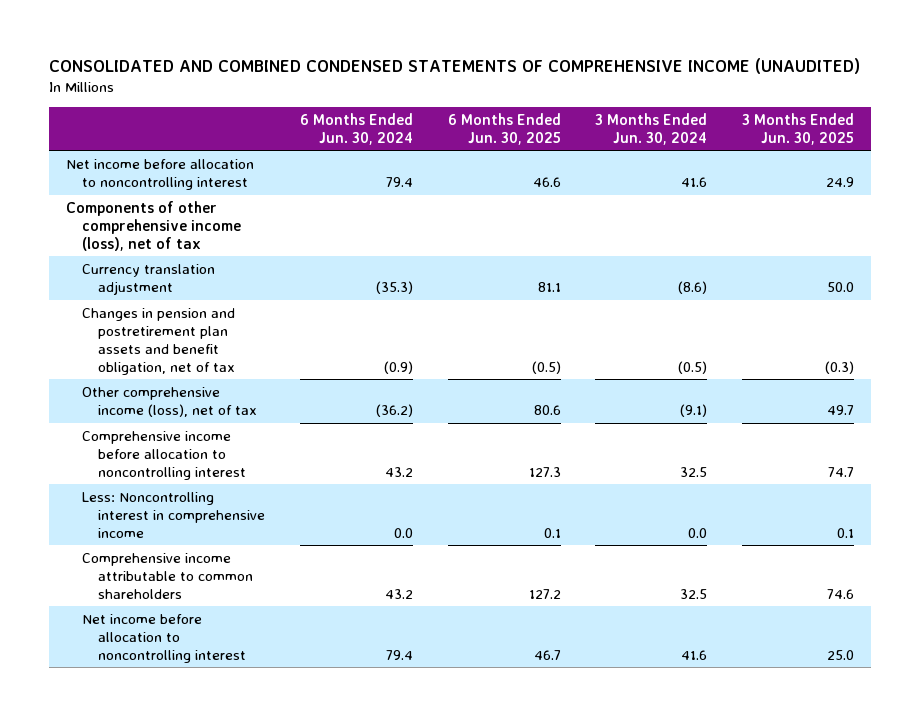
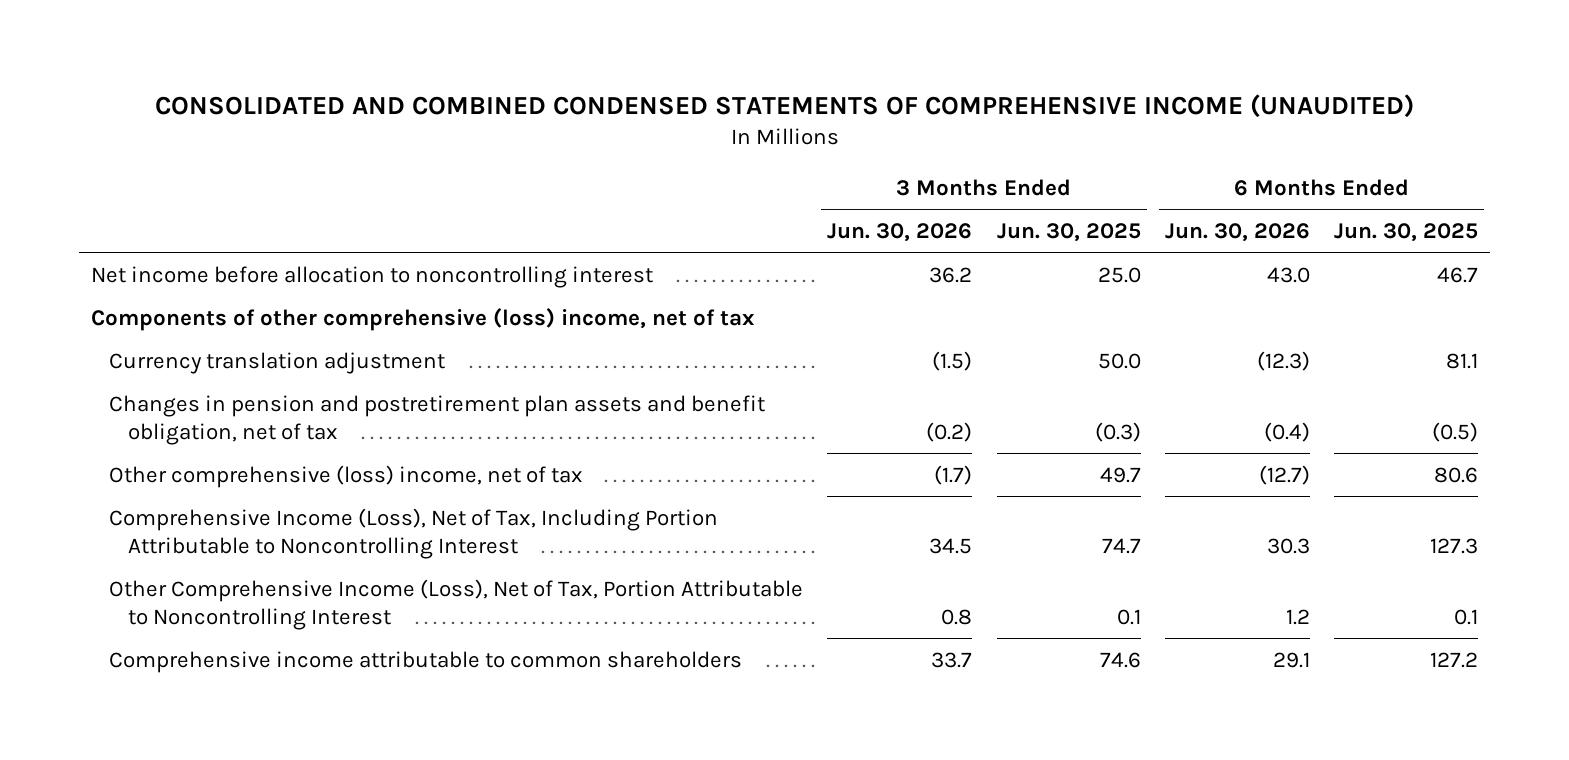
[299,112,413,145] 6 Months Ended Jun. 30, 2024 -> none
[595,112,708,145] 3 Months Ended Jun. 30, 2024 -> none
none -> [827,223,973,243] Jun. 30, 2026
none -> [1164,223,1310,243] Jun. 30, 2026
[66,158,255,190] Net income before allocation to noncontrolling interest -> none
[82,613,247,663] Net income before allocation to noncontrolling interest -> [90,265,653,288] Net income before allocation to noncontrolling interest
[66,200,242,251] Components of other comprehensive income (loss), net of tax -> [90,307,755,331] Components of other comprehensive (loss) income, net of tax
[82,386,258,417] Other comprehensive income (loss), net of tax -> [109,464,584,488] Other comprehensive (loss) income, net of tax
[82,430,247,480] Comprehensive income before allocation to noncontrolling interest -> [109,507,719,560] Comprehensive Income (Loss), Net of Tax, Including Portion Attributable to Noncontrolling Interest
[82,491,266,538] Less: Noncontrolling interest in comprehensive income -> [109,578,804,631] Other Comprehensive Income (Loss), Net of Tax, Portion Attributable to Noncontrolling Interest

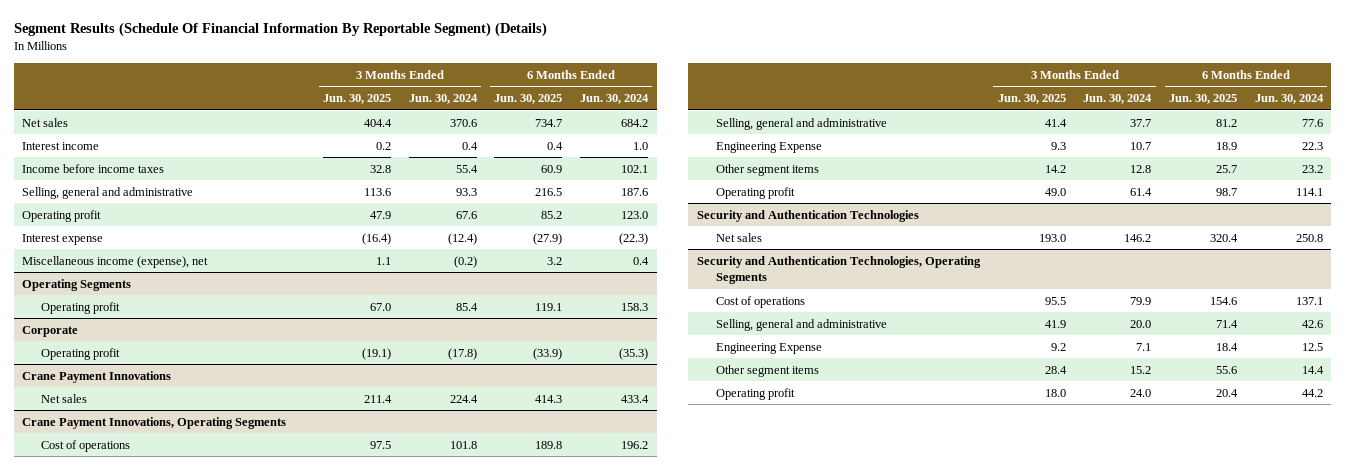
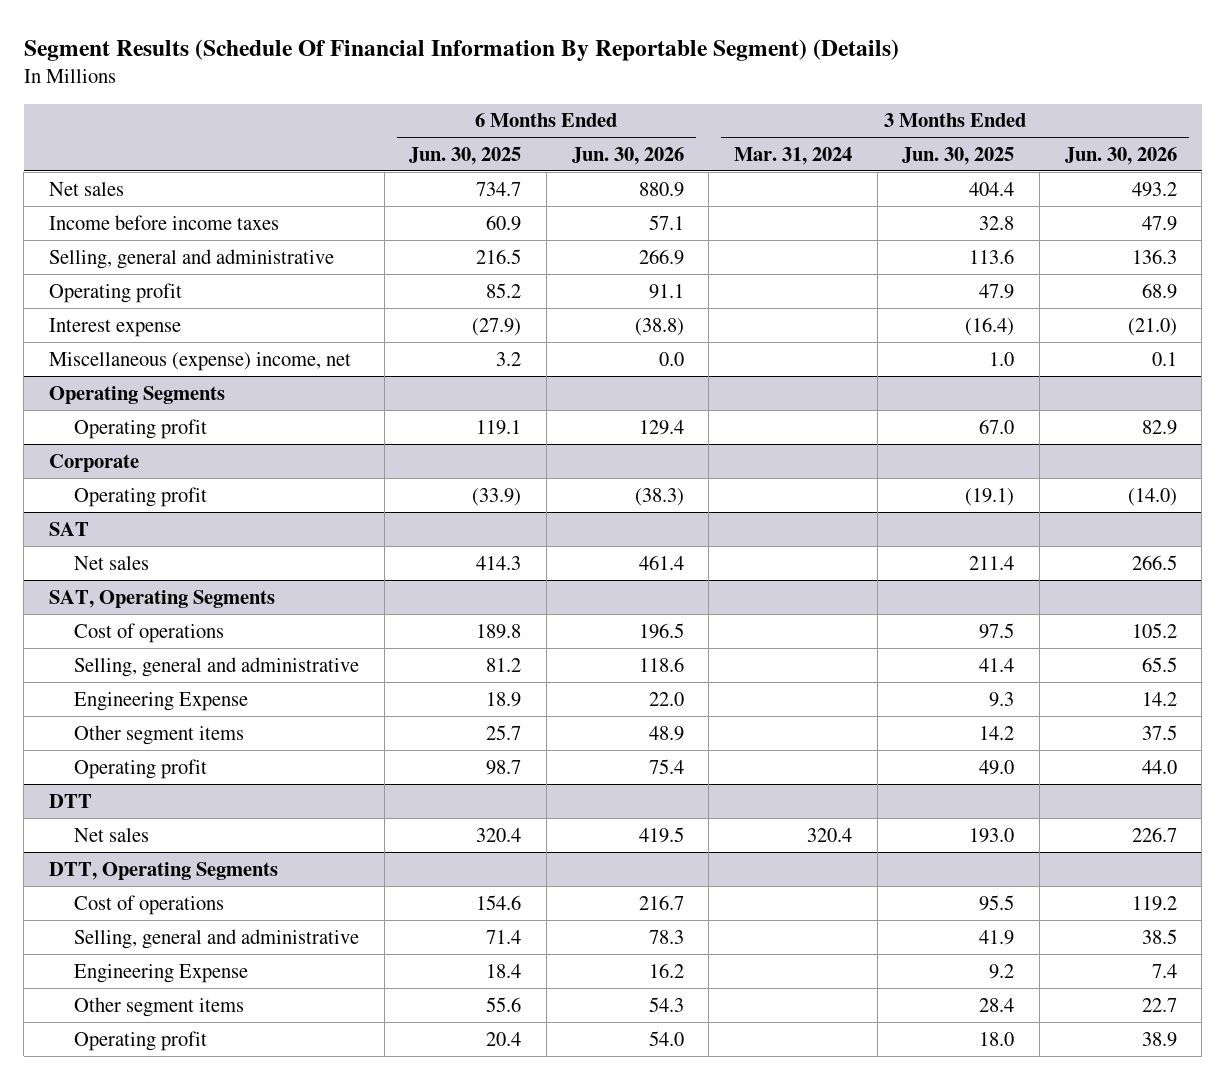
[408,94,478,105] Jun. 30, 2024 -> none
[579,94,649,105] Jun. 30, 2024 -> none
none -> [571,146,684,165] Jun. 30, 2026
none -> [733,146,852,165] Mar. 31, 2024
none -> [1064,146,1177,165] Jun. 30, 2026
[22,141,100,150] Interest income -> none
[22,255,209,268] Miscellaneous income (expense), net -> [48,351,351,371] Miscellaneous (expense) income, net
[375,256,391,265] 1.1 -> [989,351,1015,366] 1.0
[22,370,172,383] Crane Payment Innovations -> none
none -> [48,521,89,536] SAT
[22,416,287,429] Crane Payment Innovations, Operating Segments -> none
none -> [48,589,275,608] SAT, Operating Segments
[697,209,920,222] Security and Authentication Technologies -> [48,793,92,808] DTT
[697,255,982,285] Security and Authentication Technologies, Operating Segments -> none
none -> [48,861,278,880] DTT, Operating Segments

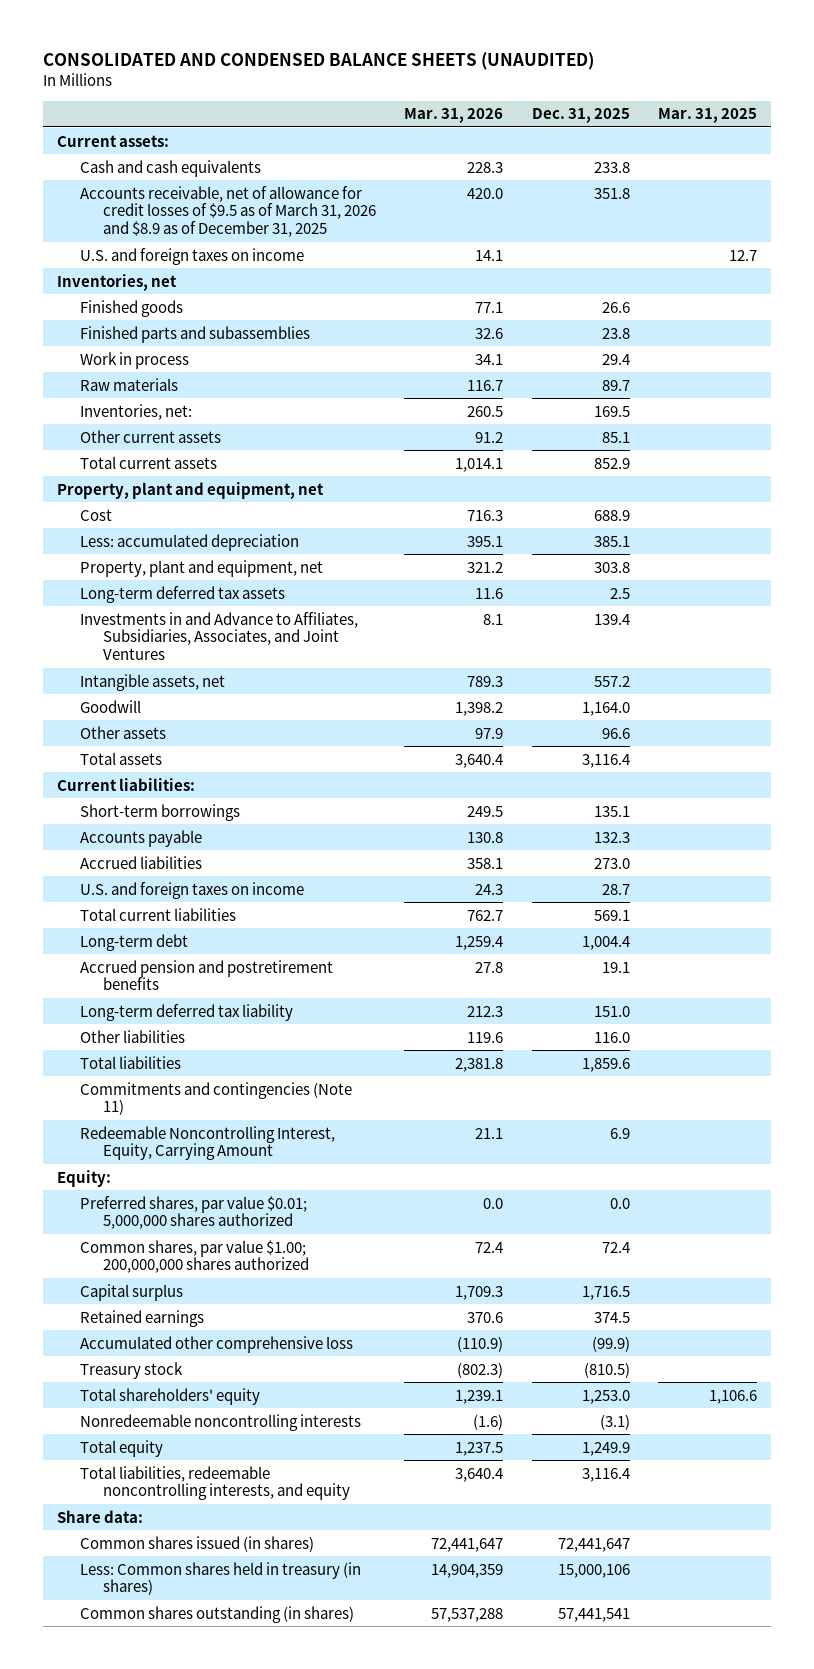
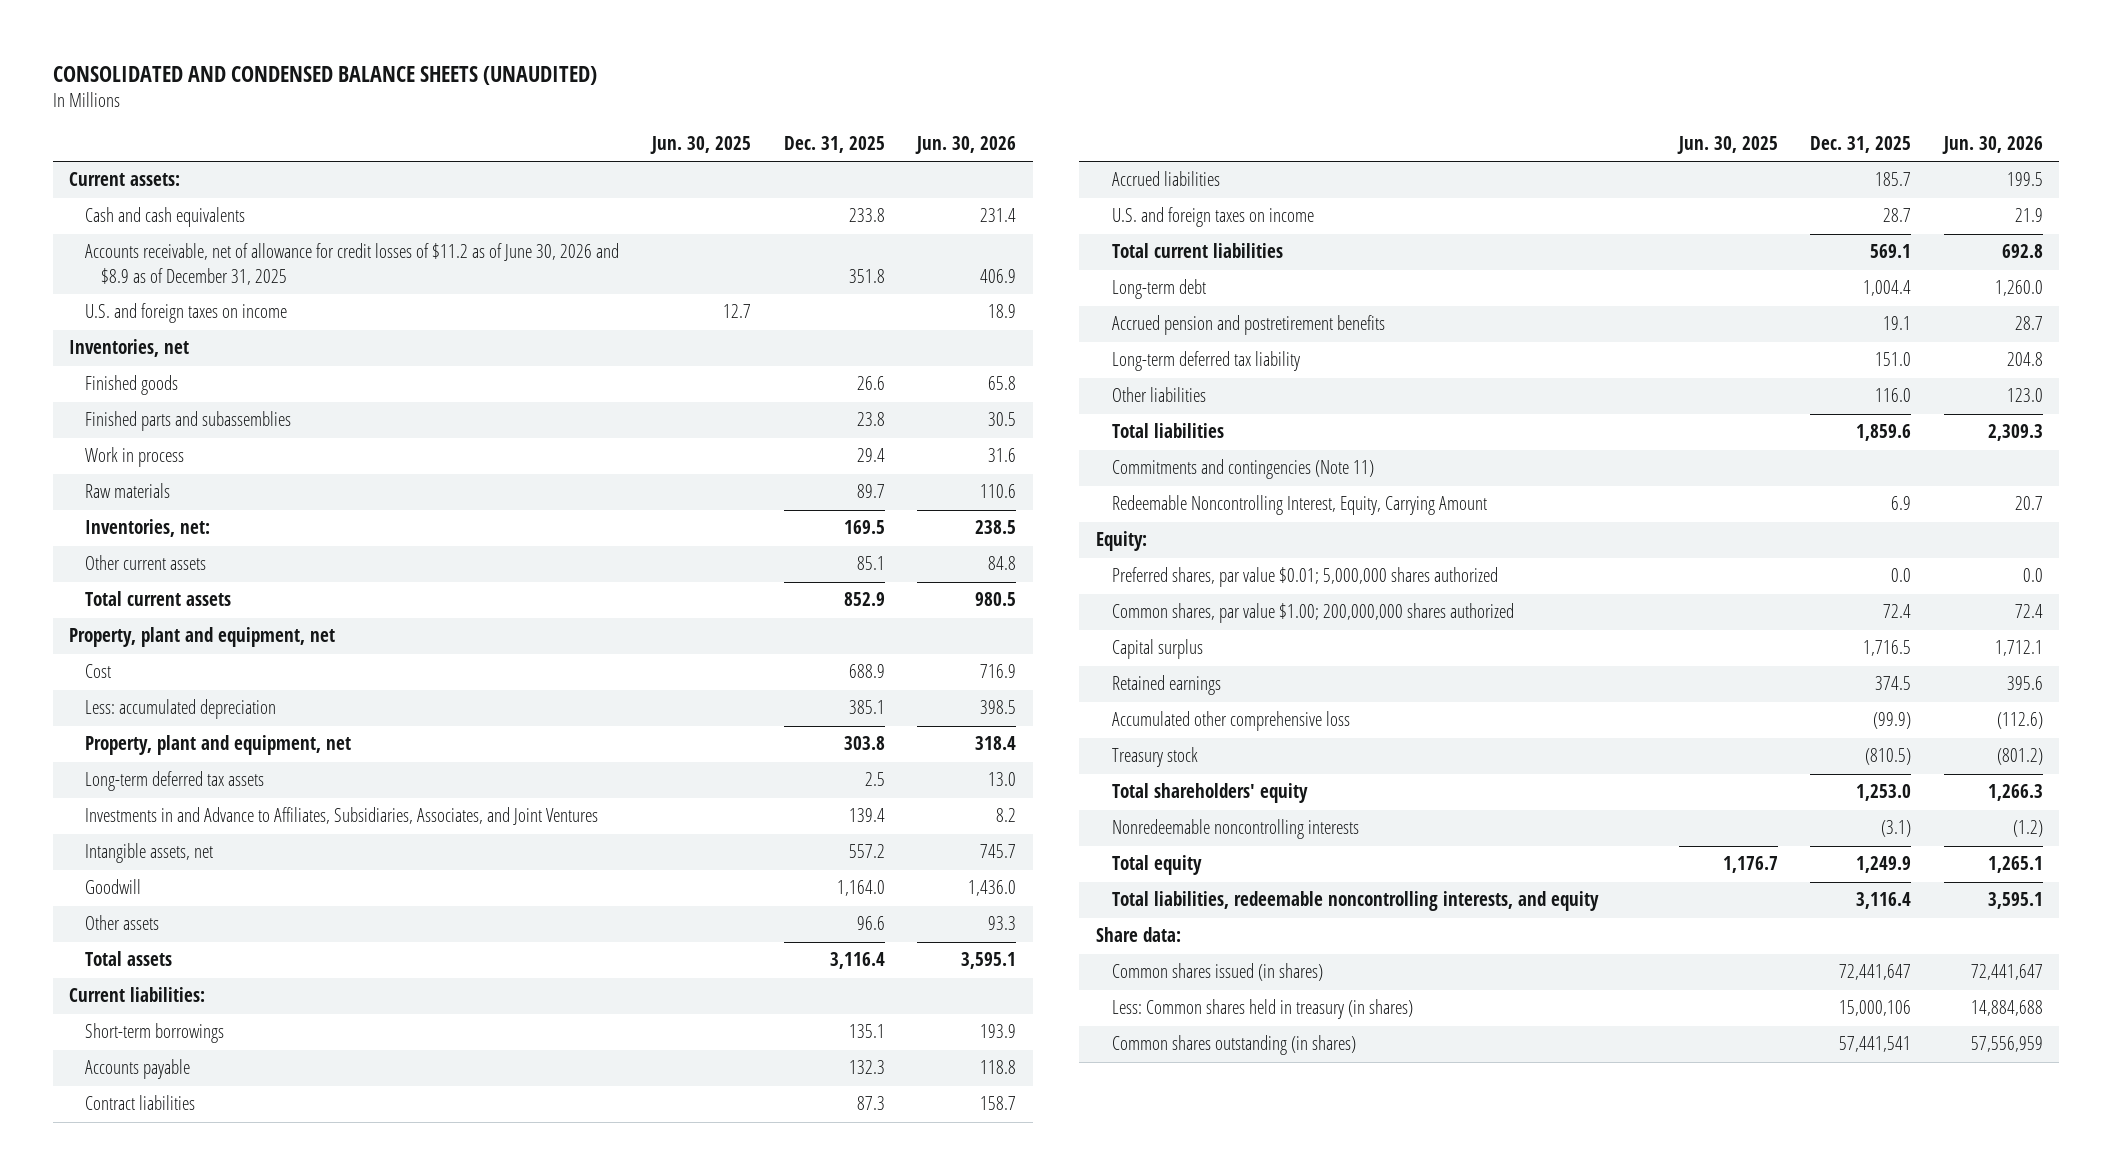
[404,108,504,124] Mar. 31, 2026 -> none
[658,108,758,124] Mar. 31, 2025 -> none
none -> [649,136,751,155] Jun. 30, 2025
none -> [915,136,1017,155] Jun. 30, 2026
[80,185,377,238] Accounts receivable, net of allowance for credit losses of $9.5 as of March 31, 2026 and $8.9 as of December 31, 2025 -> [85,243,620,285] Accounts receivable, net of allowance for credit losses of $11.2 as of June 30, 2026 and $8.9 as of December 31, 2025
none -> [85,1095,196,1111] Contract liabilities
[593,857,630,869] 273.0 -> [1875,172,1912,187] 185.7

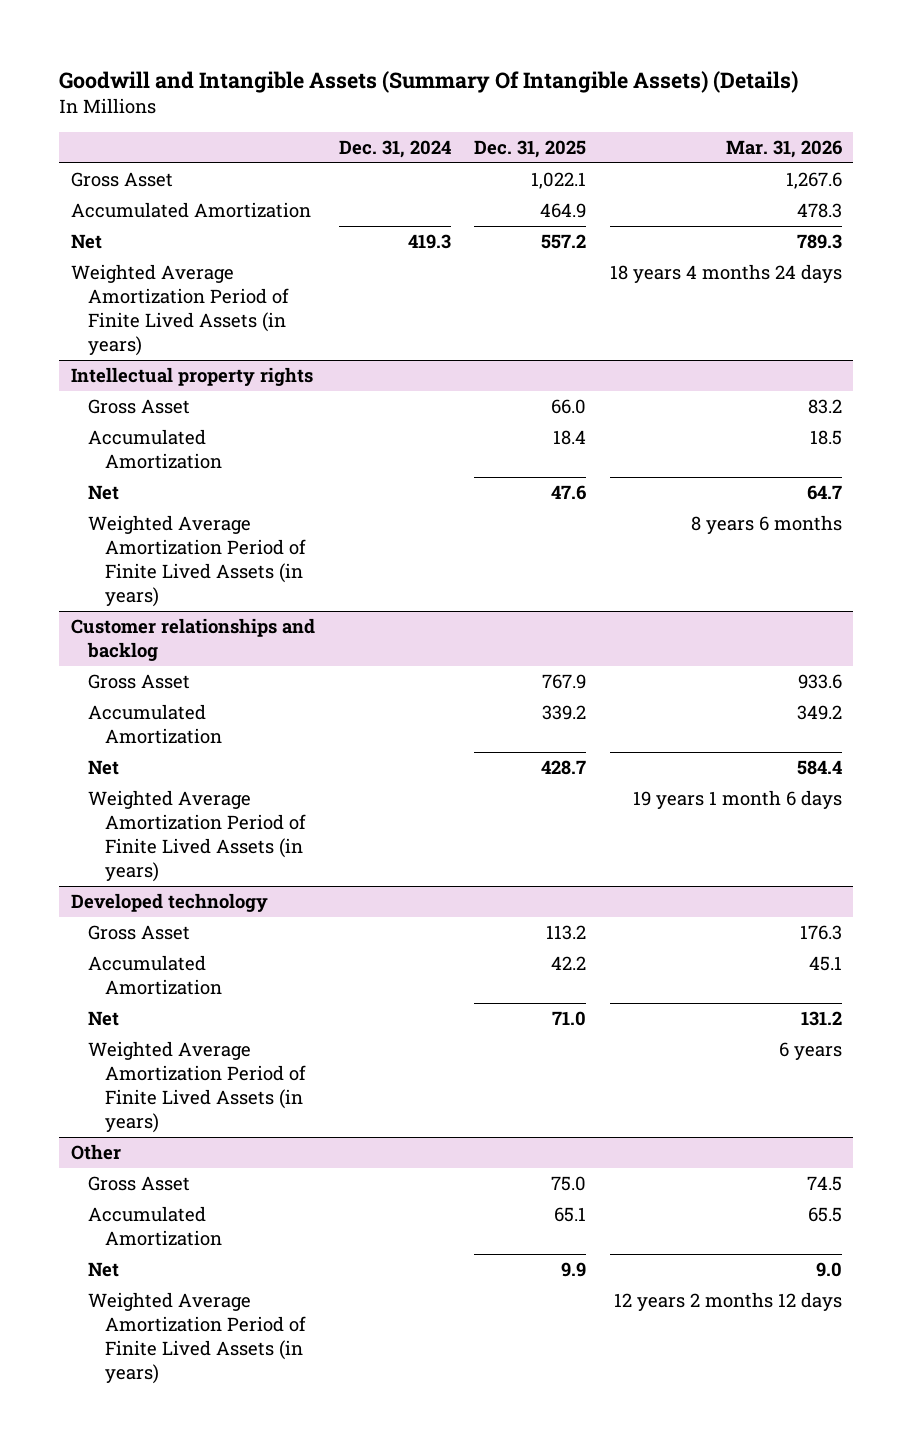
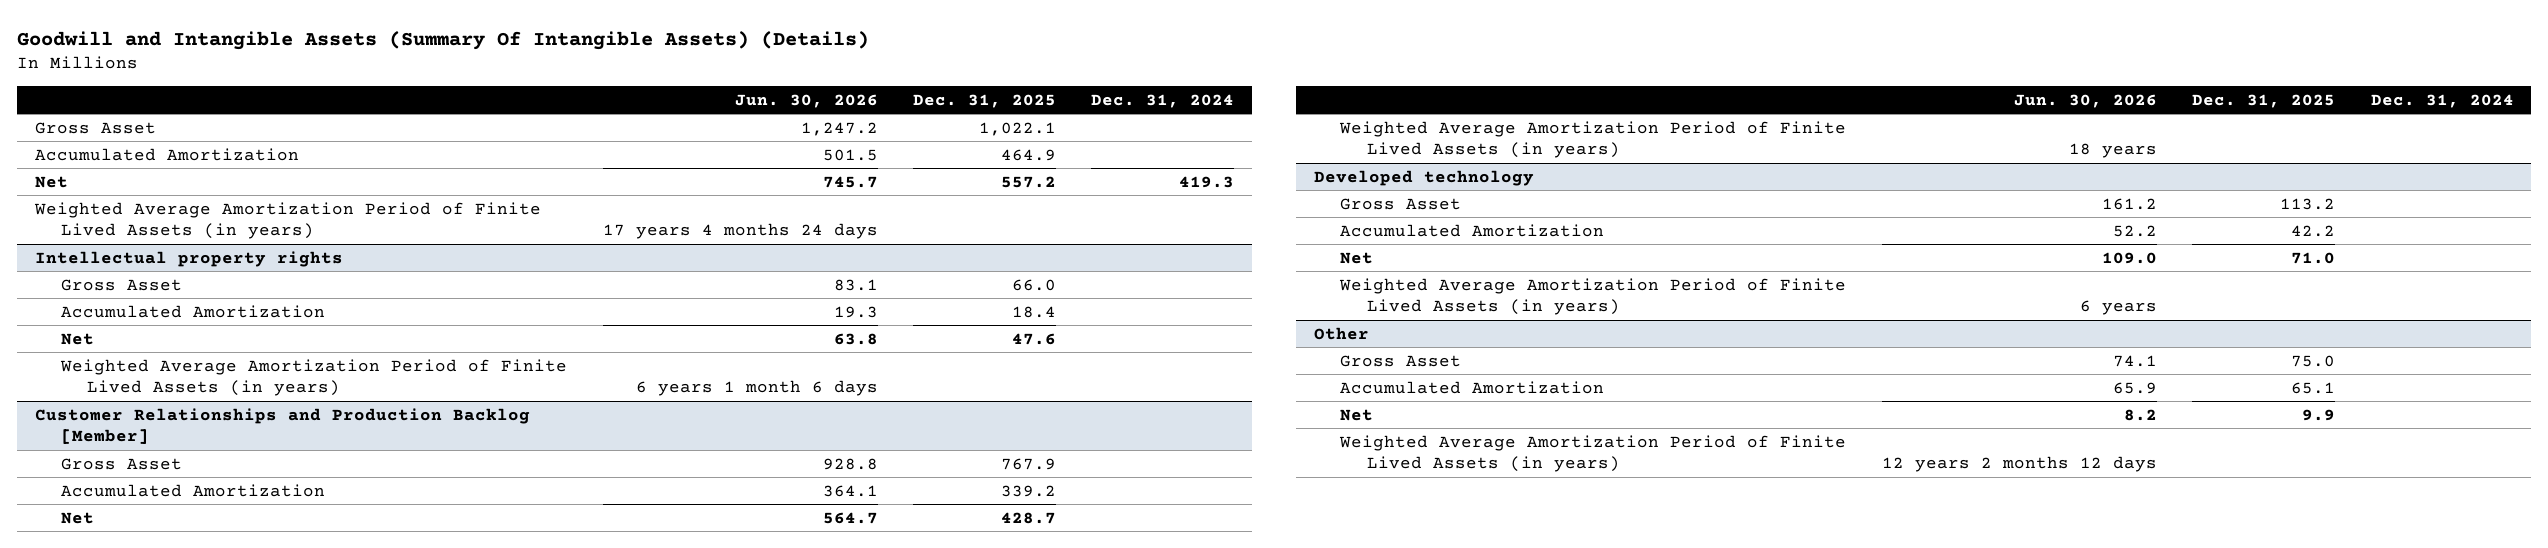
[725,139,842,158] Mar. 31, 2026 -> none
none -> [734,93,878,108] Jun. 30, 2026
[71,618,316,662] Customer relationships and backlog -> [34,407,530,445] Customer Relationships and Production Backlog [Member]

